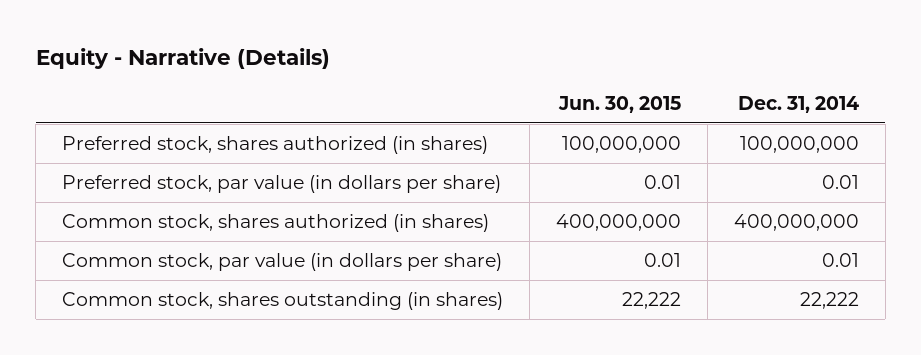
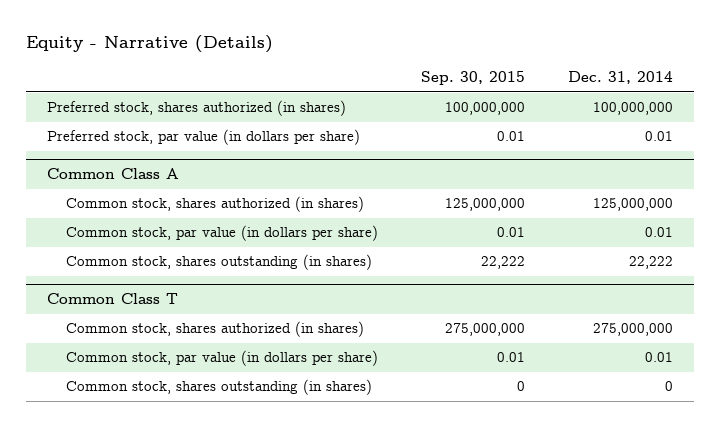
[557,95,681,113] Jun. 30, 2015 -> none
none -> [421,71,526,86] Sep. 30, 2015
none -> [47,168,180,180] Common Class A
[733,214,859,232] 400,000,000 -> [592,198,673,212] 125,000,000
none -> [47,293,179,305] Common Class T
none -> [66,321,365,338] Common stock, shares authorized (in shares)
none -> [66,350,379,367] Common stock, par value (in dollars per share)
none -> [66,379,373,396] Common stock, shares outstanding (in shares)

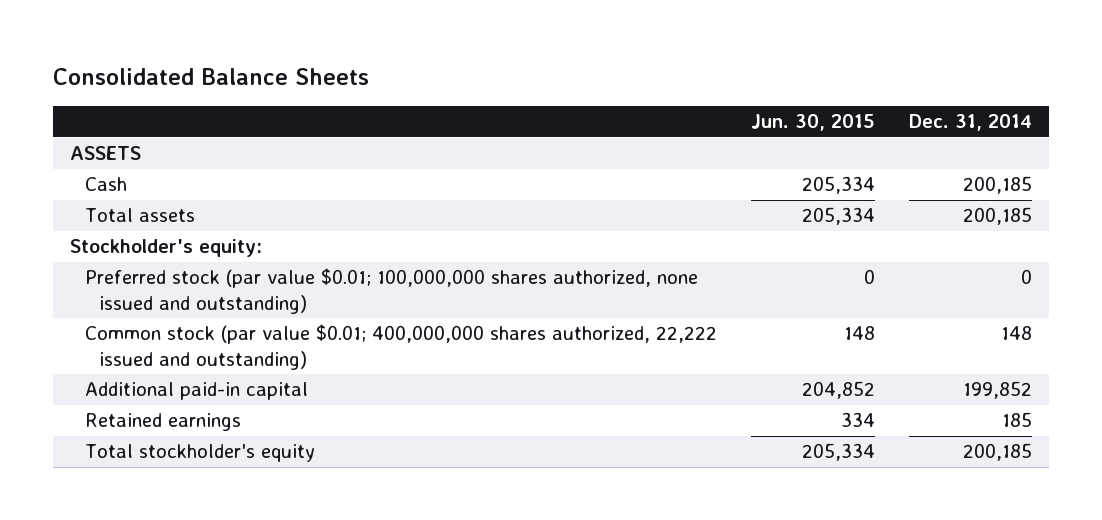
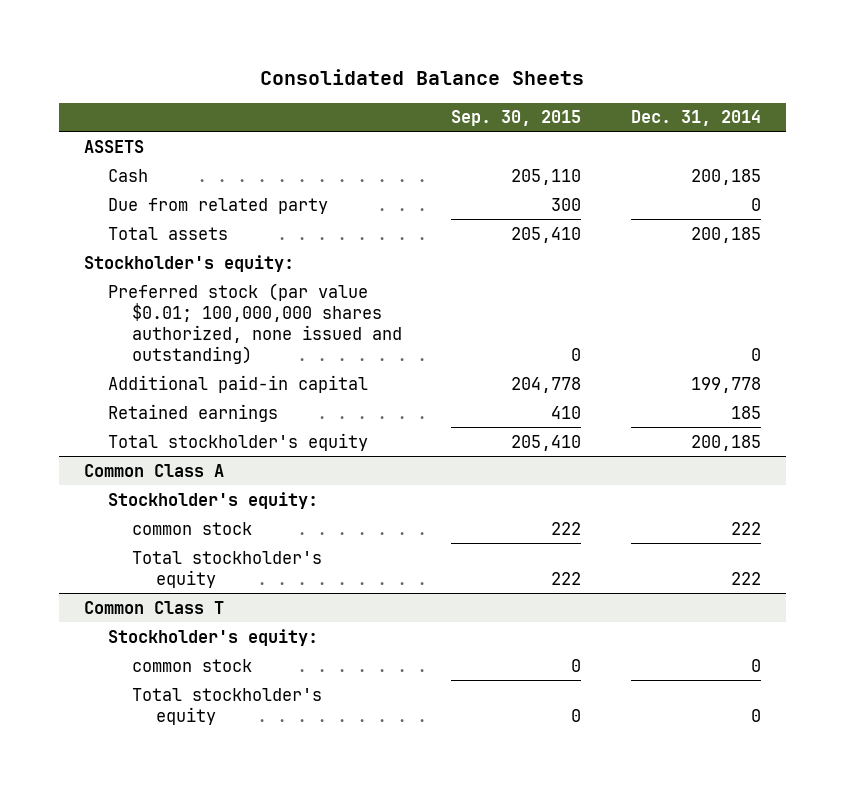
[750,114,875,132] Jun. 30, 2015 -> none
none -> [451,110,582,127] Sep. 30, 2015
none -> [107,197,328,214] Due from related party
[84,324,717,370] Common stock (par value $0.01; 400,000,000 shares authorized, 22,222 issued and outstanding) -> none
[963,381,1033,400] 199,852 -> [691,376,762,393] 199,778
none -> [83,463,224,477] Common Class A
none -> [107,491,318,509] Stockholder's equity:
none -> [131,521,252,535] common stock
none -> [131,550,322,588] Total stockholder's equity
none -> [83,600,224,614] Common Class T
none -> [107,628,318,646] Stockholder's equity:
none -> [131,658,252,672] common stock
none -> [131,687,322,725] Total stockholder's equity

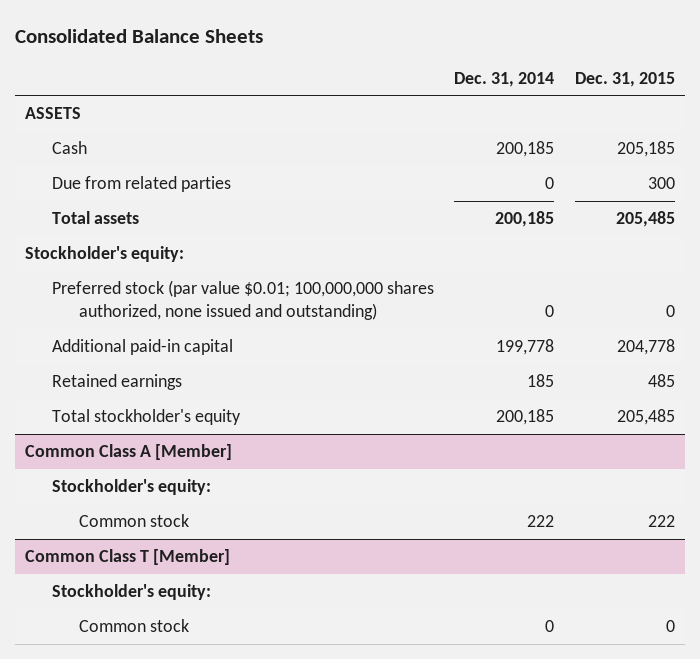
[451,110,582,127] Sep. 30, 2015 -> none
none -> [574,71,675,87] Dec. 31, 2015
[107,197,328,214] Due from related party -> [52,176,232,193] Due from related parties
[83,463,224,477] Common Class A -> [25,444,233,461] Common Class A [Member]
[131,550,322,588] Total stockholder's equity -> none
[131,521,252,535] common stock -> [78,514,189,528] Common stock
[83,600,224,614] Common Class T -> [25,549,231,566] Common Class T [Member]
[131,687,322,725] Total stockholder's equity -> none
[131,658,252,672] common stock -> [78,619,189,633] Common stock

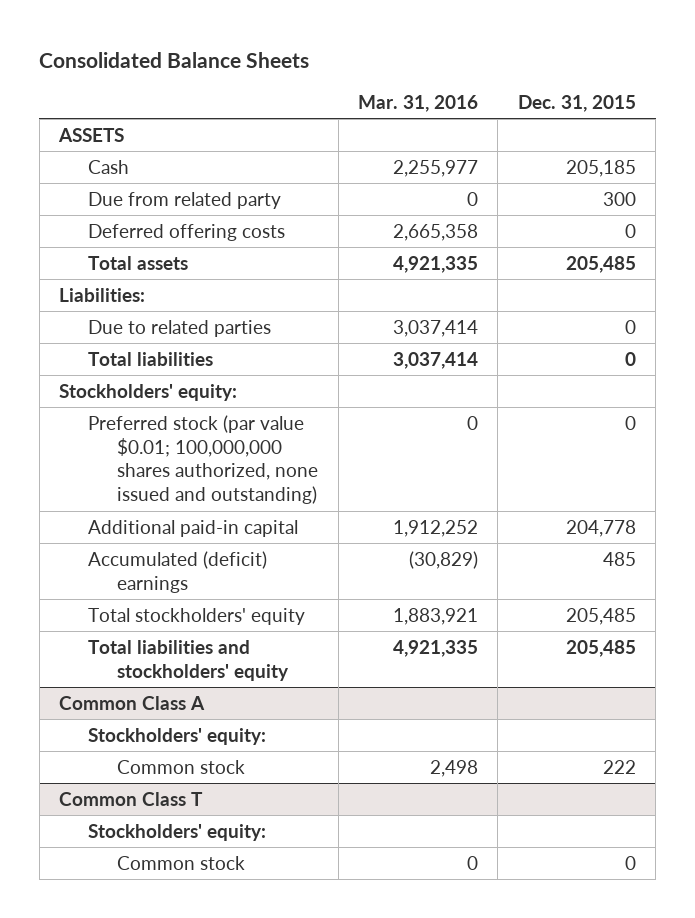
[454,71,555,87] Dec. 31, 2014 -> none
none -> [358,94,479,112] Mar. 31, 2016
[52,176,232,193] Due from related parties -> [88,191,282,209] Due from related party
none -> [88,223,286,241] Deferred offering costs
none -> [59,287,146,302] Liabilities:
none -> [88,319,272,337] Due to related parties
none -> [88,351,214,366] Total liabilities
[25,246,185,263] Stockholder's equity: -> [59,383,238,401] Stockholders' equity:
[52,374,183,391] Retained earnings -> [88,550,268,593] Accumulated (deficit) earnings
[52,409,242,426] Total stockholder's equity -> [88,607,306,625] Total stockholders' equity
none -> [88,639,290,681] Total liabilities and stockholders' equity
[25,444,233,461] Common Class A [Member] -> [59,695,206,710] Common Class A
[52,479,212,496] Stockholder's equity: -> [88,727,267,745] Stockholders' equity:
[25,549,231,566] Common Class T [Member] -> [59,791,204,806] Common Class T
[52,584,212,601] Stockholder's equity: -> [88,823,267,841] Stockholders' equity:

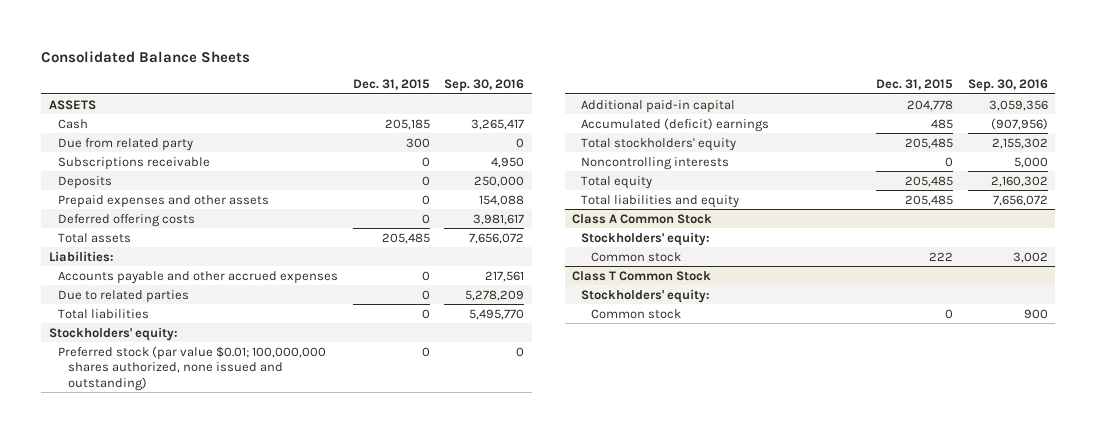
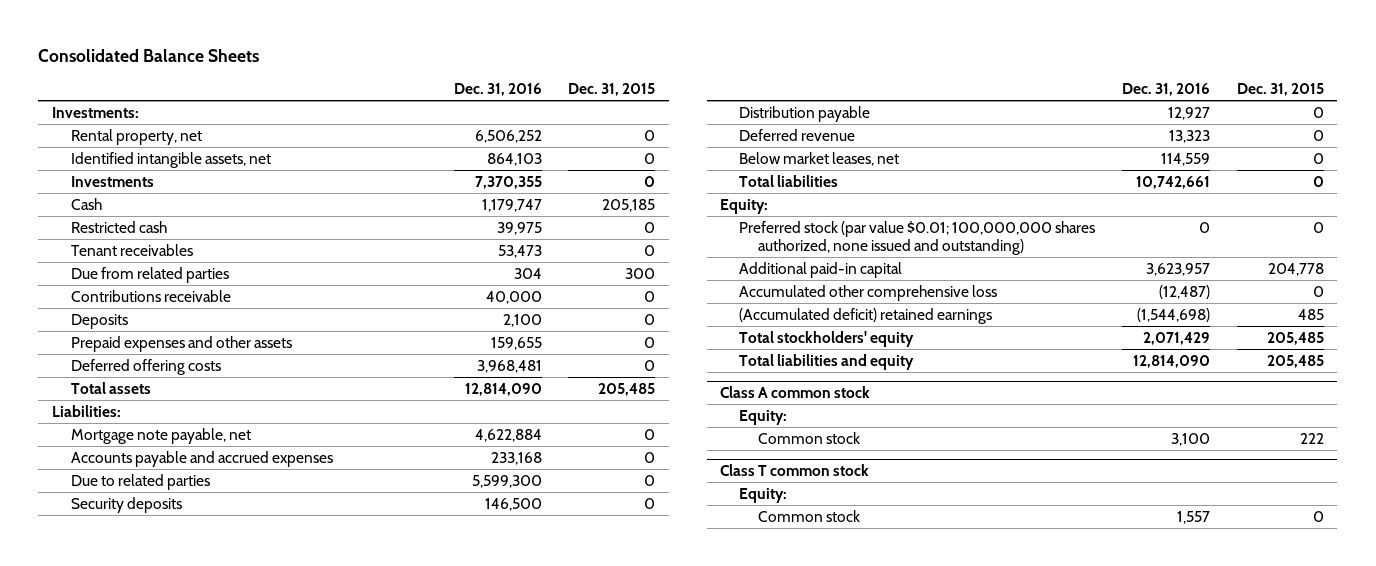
[444,79,525,93] Sep. 30, 2016 -> none
none -> [453,83,542,97] Dec. 31, 2016
[48,99,96,110] ASSETS -> none
none -> [51,106,139,118] Investments:
none -> [70,128,202,145] Rental property, net
none -> [70,151,271,168] Identified intangible assets, net
none -> [70,175,154,187] Investments
none -> [70,220,167,233] Restricted cash
none -> [70,243,193,256] Tenant receivables
[58,137,194,151] Due from related party -> [70,266,229,283] Due from related parties
[58,156,211,170] Subscriptions receivable -> [70,289,231,302] Contributions receivable
none -> [70,427,251,444] Mortgage note payable, net
[58,270,339,284] Accounts payable and other accrued expenses -> [70,450,333,467] Accounts payable and accrued expenses
none -> [70,496,182,513] Security deposits
none -> [739,105,871,122] Distribution payable
none -> [739,128,856,141] Deferred revenue
none -> [739,151,900,166] Below market leases, net
[48,326,178,341] Stockholders' equity: -> [720,198,769,214] Equity:
none -> [739,284,998,301] Accumulated other comprehensive loss
[581,117,770,132] Accumulated (deficit) earnings -> [739,307,993,324] (Accumulated deficit) retained earnings
[581,156,730,170] Noncontrolling interests -> none
[581,175,653,189] Total equity -> none
[571,213,712,224] Class A Common Stock -> [720,385,871,398] Class A common stock
[581,231,711,246] Stockholders' equity: -> [739,409,788,425] Equity:
[571,270,711,281] Class T Common Stock -> [720,463,870,476] Class T common stock
[581,288,711,303] Stockholders' equity: -> [739,487,788,503] Equity:

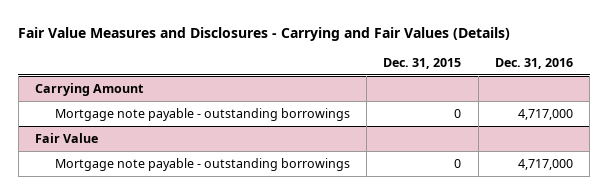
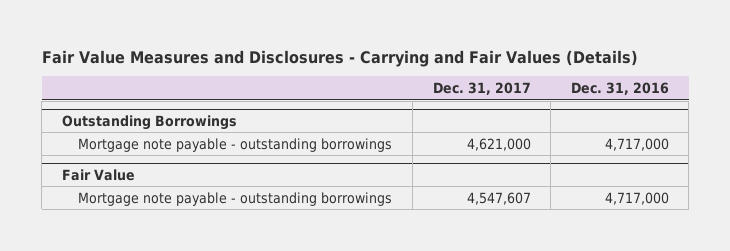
[383,57,462,69] Dec. 31, 2015 -> none
none -> [432,82,531,96] Dec. 31, 2017
[35,82,145,96] Carrying Amount -> [61,114,237,130] Outstanding Borrowings

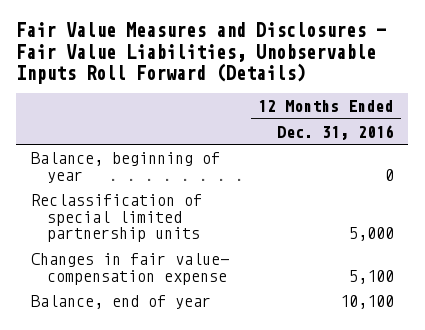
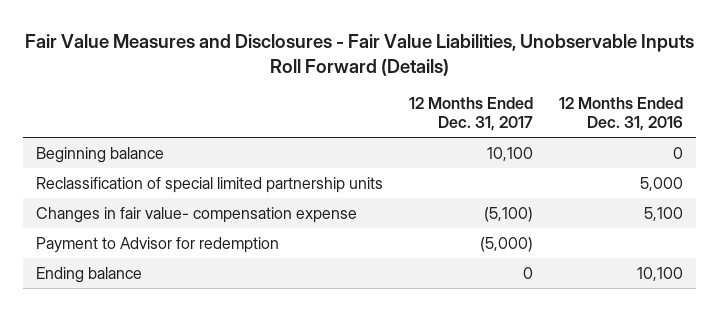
none -> [409,97,534,132] 12 Months Ended Dec. 31, 2017
[31,152,221,183] Balance, beginning of year -> [36,146,165,163] Beginning balance
none -> [36,236,280,253] Payment to Advisor for redemption
[31,295,212,310] Balance, end of year -> [36,266,143,283] Ending balance

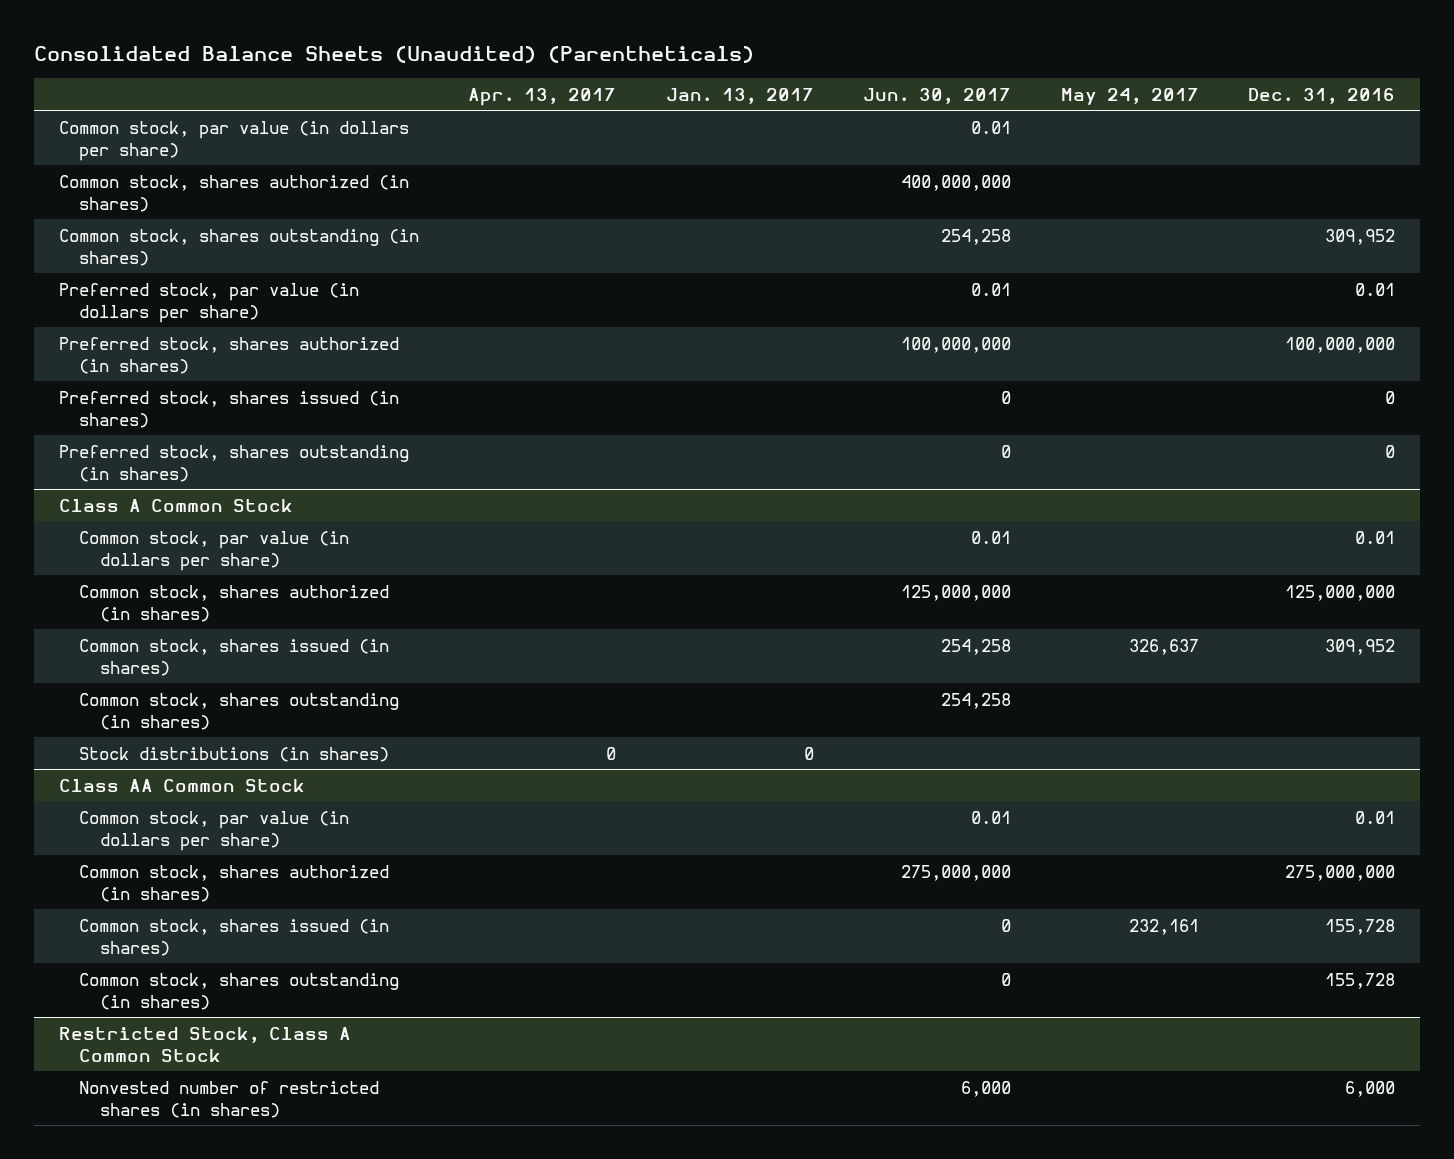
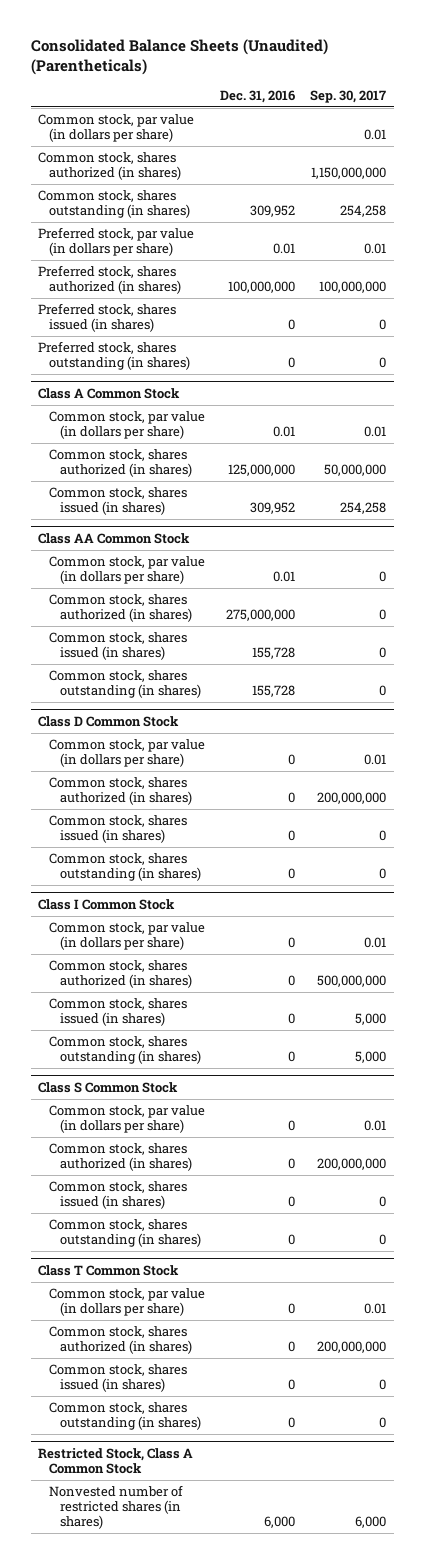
[468,87,617,106] Apr. 13, 2017 -> none
[665,87,814,104] Jan. 13, 2017 -> none
[863,87,1012,104] Jun. 30, 2017 -> none
[1060,87,1199,105] May 24, 2017 -> none
none -> [310,89,387,103] Sep. 30, 2017
[79,692,400,730] Common stock, shares outstanding (in shares) -> none
[79,746,390,762] Stock distributions (in shares) -> none
none -> [38,715,180,727] Class D Common Stock
none -> [49,739,206,768] Common stock, par value (in dollars per share)
none -> [49,777,192,806] Common stock, shares authorized (in shares)
none -> [49,815,188,844] Common stock, shares issued (in shares)
none -> [49,853,201,882] Common stock, shares outstanding (in shares)
none -> [38,898,176,910] Class I Common Stock
none -> [49,922,206,951] Common stock, par value (in dollars per share)
none -> [49,960,192,989] Common stock, shares authorized (in shares)
none -> [49,998,188,1027] Common stock, shares issued (in shares)
none -> [49,1036,201,1065] Common stock, shares outstanding (in shares)
none -> [38,1081,179,1093] Class S Common Stock
none -> [49,1105,206,1134] Common stock, par value (in dollars per share)
none -> [49,1143,192,1172] Common stock, shares authorized (in shares)
none -> [49,1181,188,1210] Common stock, shares issued (in shares)
none -> [49,1219,201,1248] Common stock, shares outstanding (in shares)
none -> [38,1264,180,1276] Class T Common Stock
none -> [49,1288,206,1317] Common stock, par value (in dollars per share)
none -> [49,1326,192,1355] Common stock, shares authorized (in shares)
none -> [49,1364,188,1393] Common stock, shares issued (in shares)
none -> [49,1402,201,1431] Common stock, shares outstanding (in shares)

